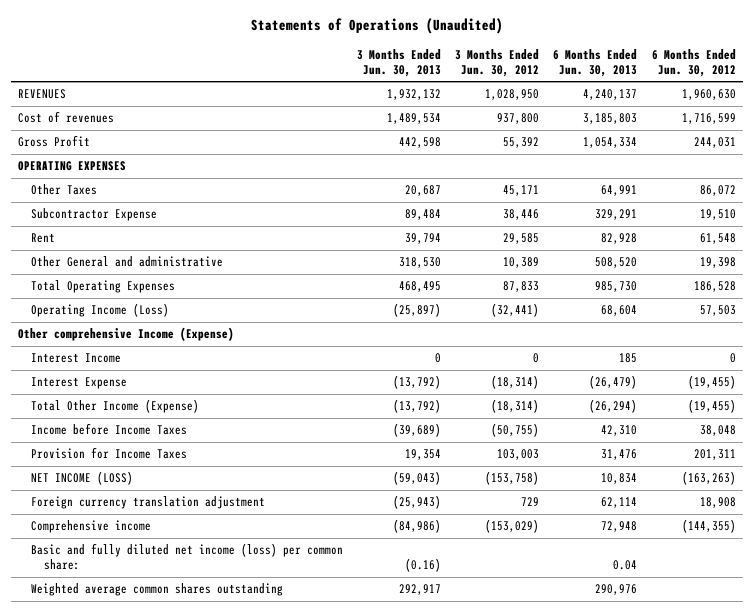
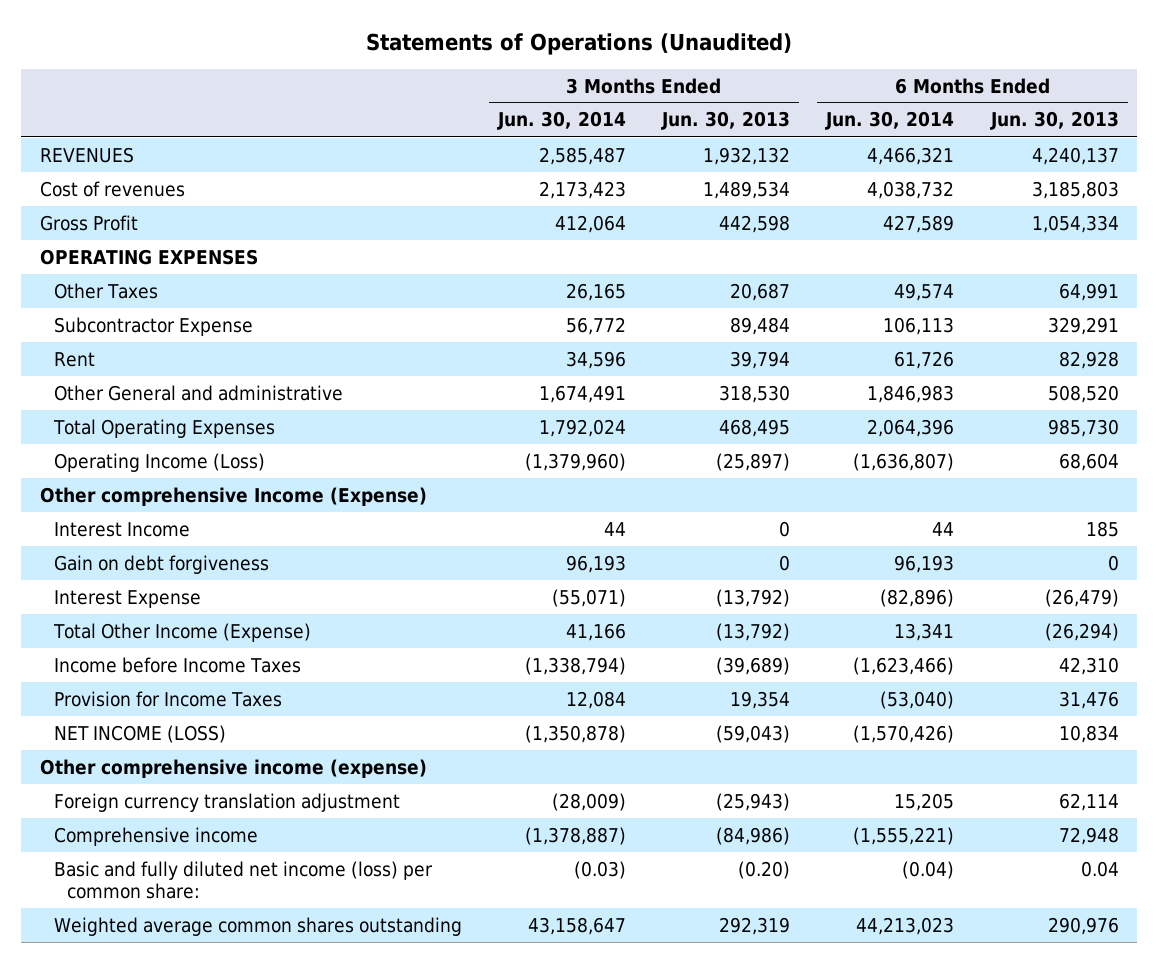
[455,48,540,77] 3 Months Ended Jun. 30, 2012 -> none
[651,48,736,77] 6 Months Ended Jun. 30, 2012 -> none
none -> [496,111,626,131] Jun. 30, 2014
none -> [825,111,955,131] Jun. 30, 2014
none -> [53,554,269,574] Gain on debt forgiveness
none -> [39,758,427,778] Other comprehensive income (expense)
[405,557,442,572] (0.16) -> [738,860,791,879] (0.20)
[399,584,442,596] 292,917 -> [719,916,791,935] 292,319

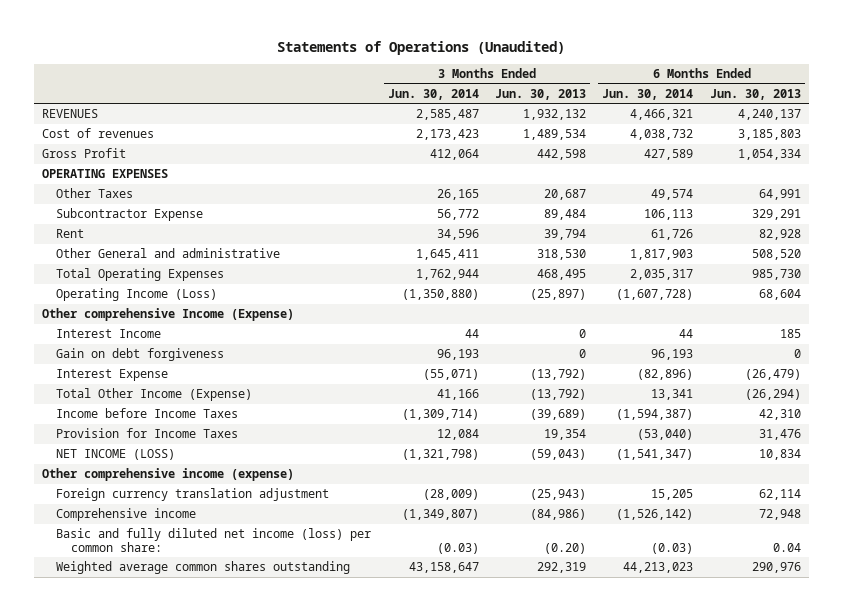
[538,384,626,403] 1,674,491 -> [415,249,479,261] 1,645,411
[867,384,955,403] 1,846,983 -> [630,249,694,261] 1,817,903
[538,418,626,437] 1,792,024 -> [415,269,479,281] 1,762,944
[867,418,955,437] 2,064,396 -> [630,269,694,281] 2,035,317
[524,452,626,471] (1,379,960) -> [401,289,479,301] (1,350,880)
[853,452,955,471] (1,636,807) -> [616,289,694,301] (1,607,728)
[524,656,626,675] (1,338,794) -> [401,409,479,421] (1,309,714)
[853,656,955,675] (1,623,466) -> [616,409,694,421] (1,594,387)
[524,724,626,743] (1,350,878) -> [401,449,479,461] (1,321,798)
[853,724,955,743] (1,570,426) -> [616,449,694,461] (1,541,347)
[524,826,626,845] (1,378,887) -> [401,509,479,521] (1,349,807)
[853,826,955,845] (1,555,221) -> [616,509,694,521] (1,526,142)
[902,860,955,879] (0.04) -> [651,542,694,554] (0.03)

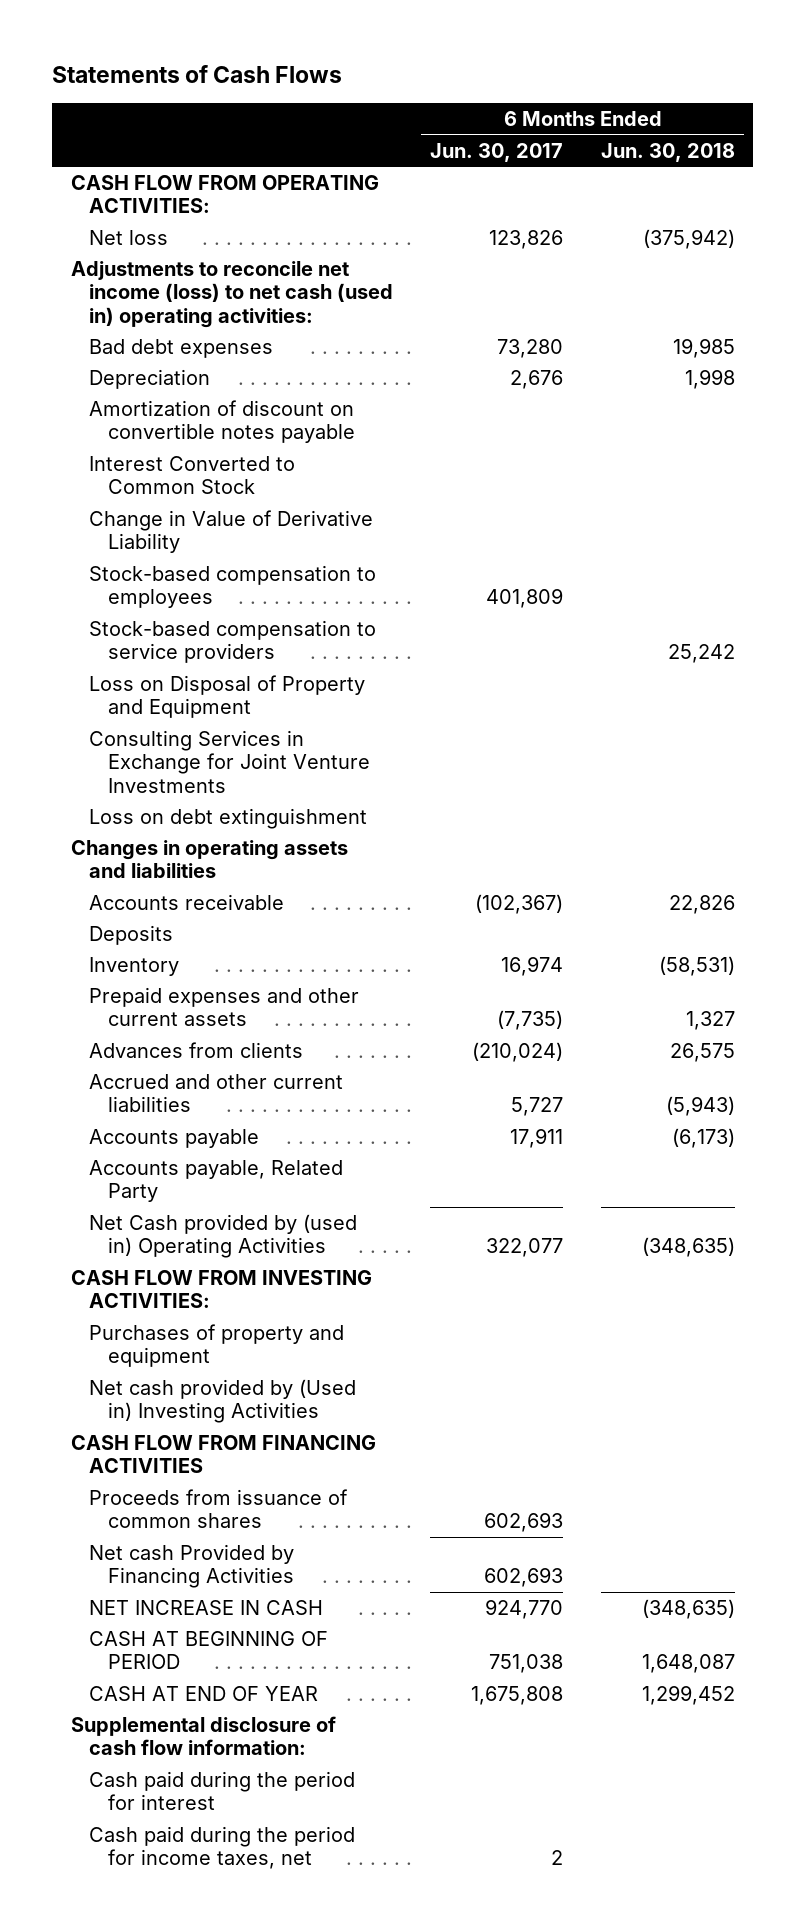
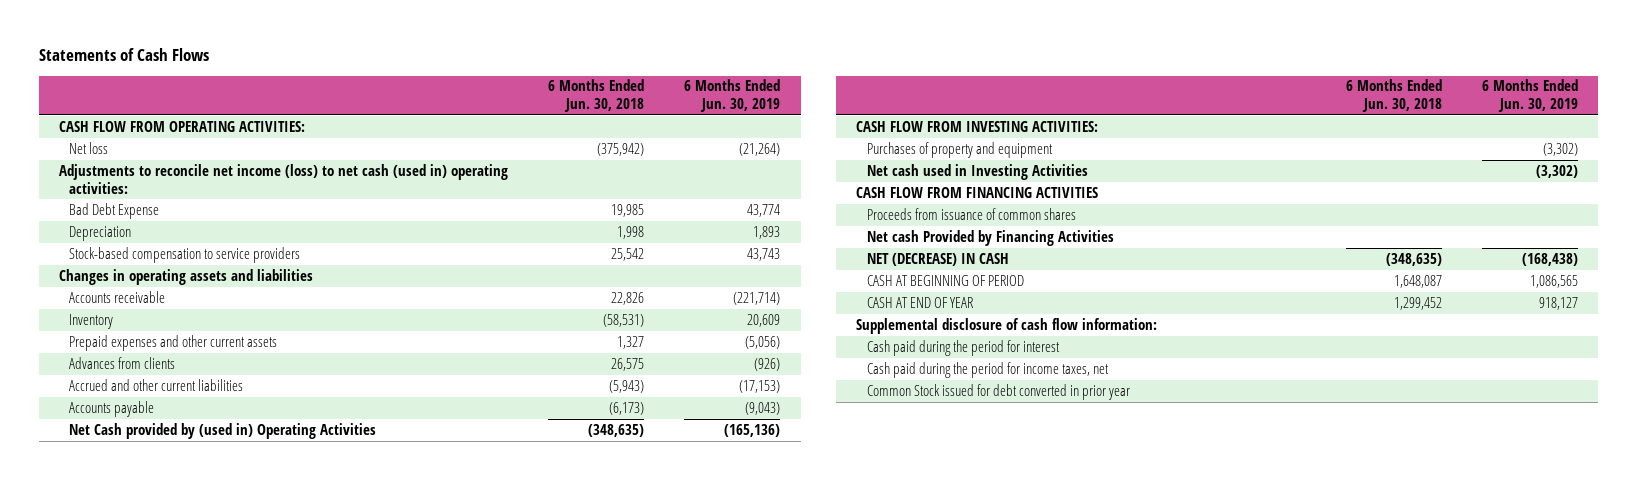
[430,142,564,162] Jun. 30, 2017 -> none
none -> [684,79,781,113] 6 Months Ended Jun. 30, 2019
[89,338,274,358] Bad debt expenses -> [69,202,160,219] Bad Debt Expense
[89,399,355,444] Amortization of discount on convertible notes payable -> none
[89,455,296,495] Interest Converted to Common Stock -> none
[89,509,374,554] Change in Value of Derivative Liability -> none
[89,564,377,609] Stock-based compensation to employees -> none
[89,674,366,719] Loss on Disposal of Property and Equipment -> none
[89,729,370,793] Consulting Services in Exchange for Joint Venture Investments -> none
[89,807,368,829] Loss on debt extinguishment -> none
[667,644,735,664] 25,242 -> [611,247,645,261] 25,542
[89,924,174,945] Deposits -> none
[89,1159,344,1203] Accounts payable, Related Party -> none
[89,1378,357,1424] Net cash provided by (Used in) Investing Activities -> [866,163,1088,180] Net cash used in Investing Activities
[89,1599,324,1615] NET INCREASE IN CASH -> [866,252,1009,266] NET (DECREASE) IN CASH
none -> [866,383,1130,400] Common Stock issued for debt converted in prior year

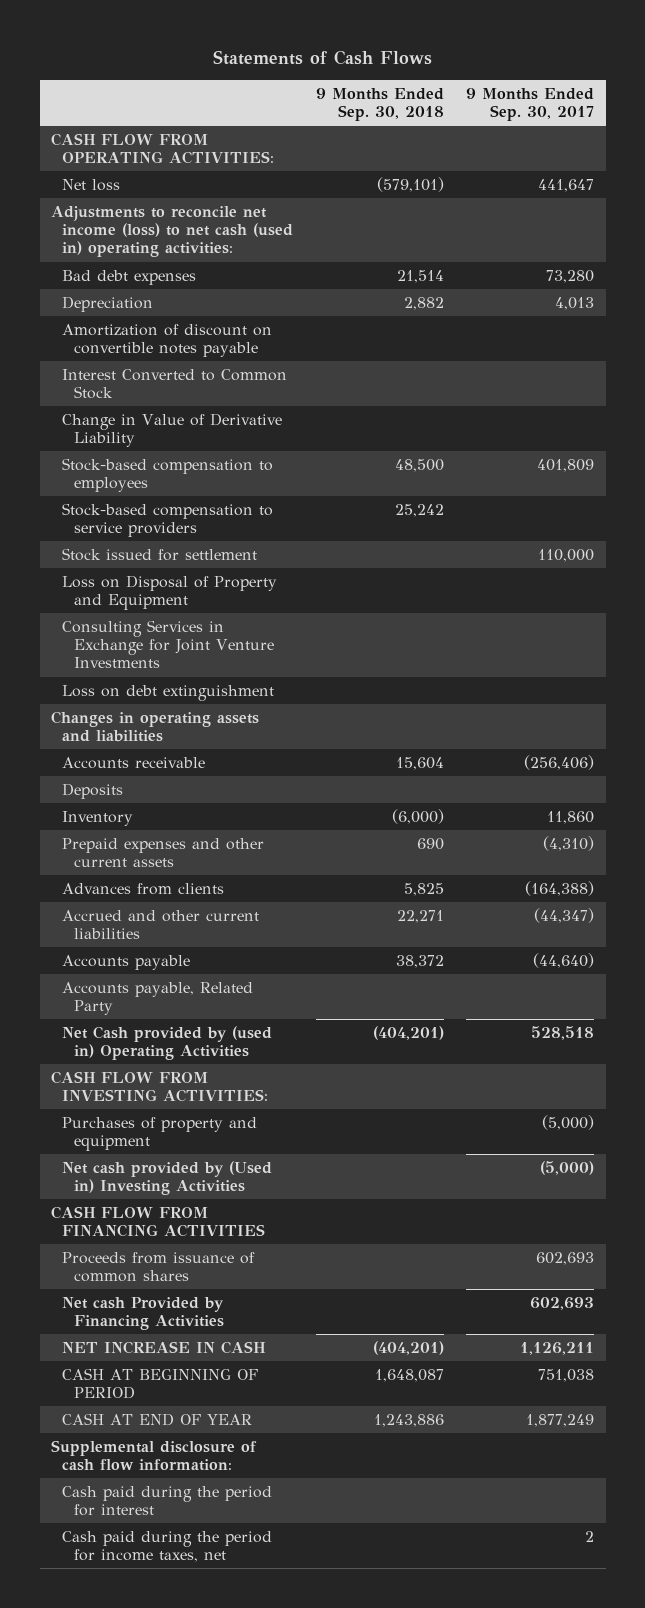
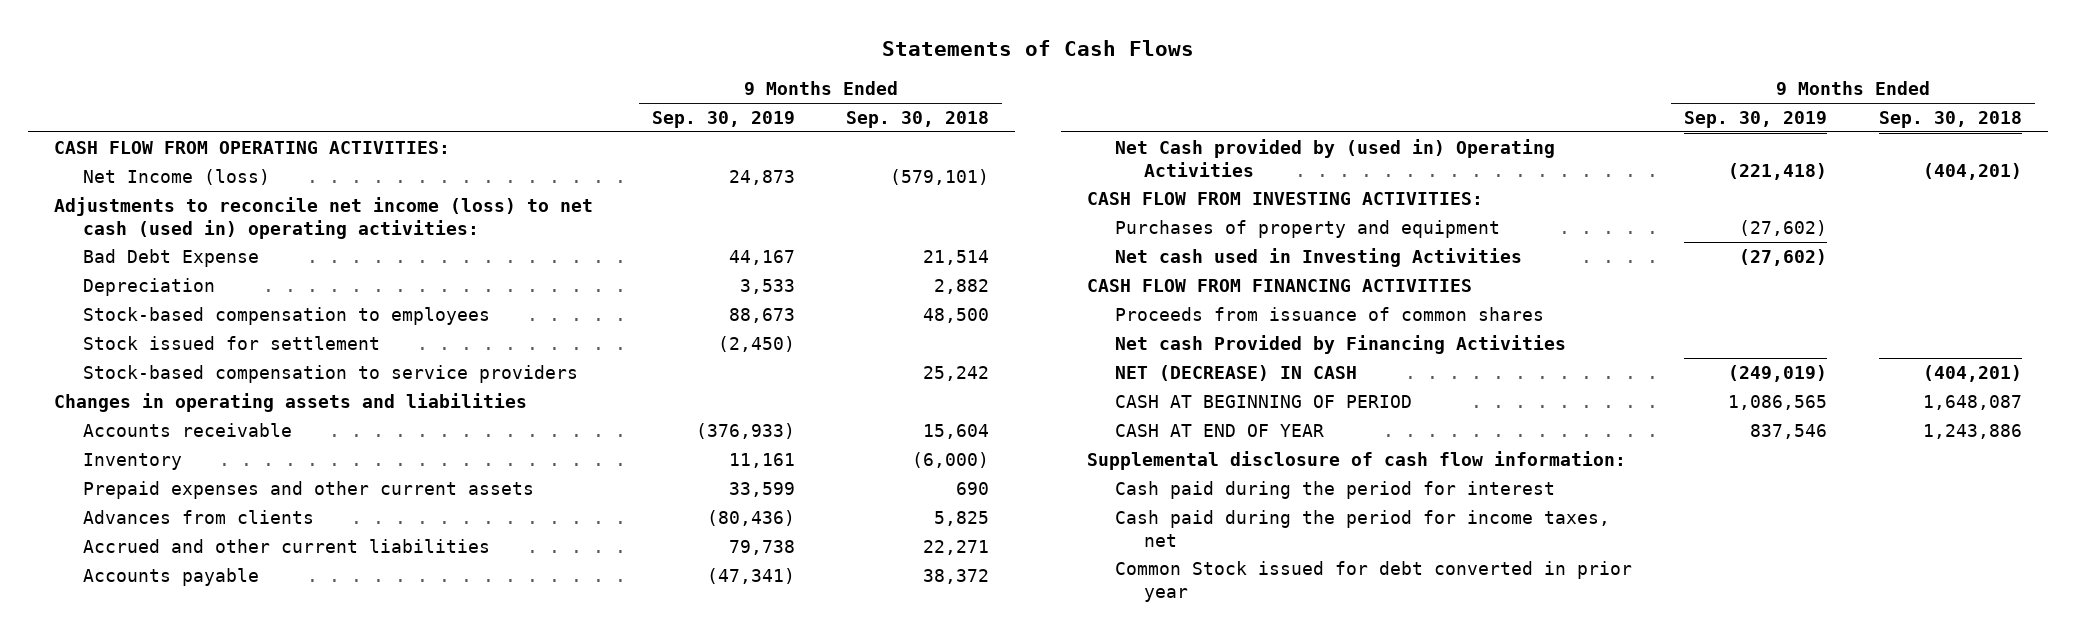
[466,88,595,122] 9 Months Ended Sep. 30, 2017 -> none
none -> [651,111,795,129] Sep. 30, 2019
[62,179,121,192] Net loss -> [82,168,270,185] Net Income (loss)
[62,270,197,286] Bad debt expenses -> [82,248,259,267] Bad Debt Expense
[62,324,273,358] Amortization of discount on convertible notes payable -> none
[62,369,288,400] Interest Converted to Common Stock -> none
[62,413,283,448] Change in Value of Derivative Liability -> none
[62,575,278,611] Loss on Disposal of Property and Equipment -> none
[62,620,274,669] Consulting Services in Exchange for Joint Venture Investments -> none
[62,685,275,702] Loss on debt extinguishment -> none
[62,503,274,538] Stock-based compensation to service providers -> [82,364,578,383] Stock-based compensation to service providers
[62,783,124,800] Deposits -> none
[62,982,254,1016] Accounts payable, Related Party -> none
[62,1161,273,1196] Net cash provided by (Used in) Investing Activities -> [1115,247,1523,267] Net cash used in Investing Activities
[62,1341,267,1355] NET INCREASE IN CASH -> [1115,364,1358,381] NET (DECREASE) IN CASH
none -> [1115,560,1633,602] Common Stock issued for debt converted in prior year

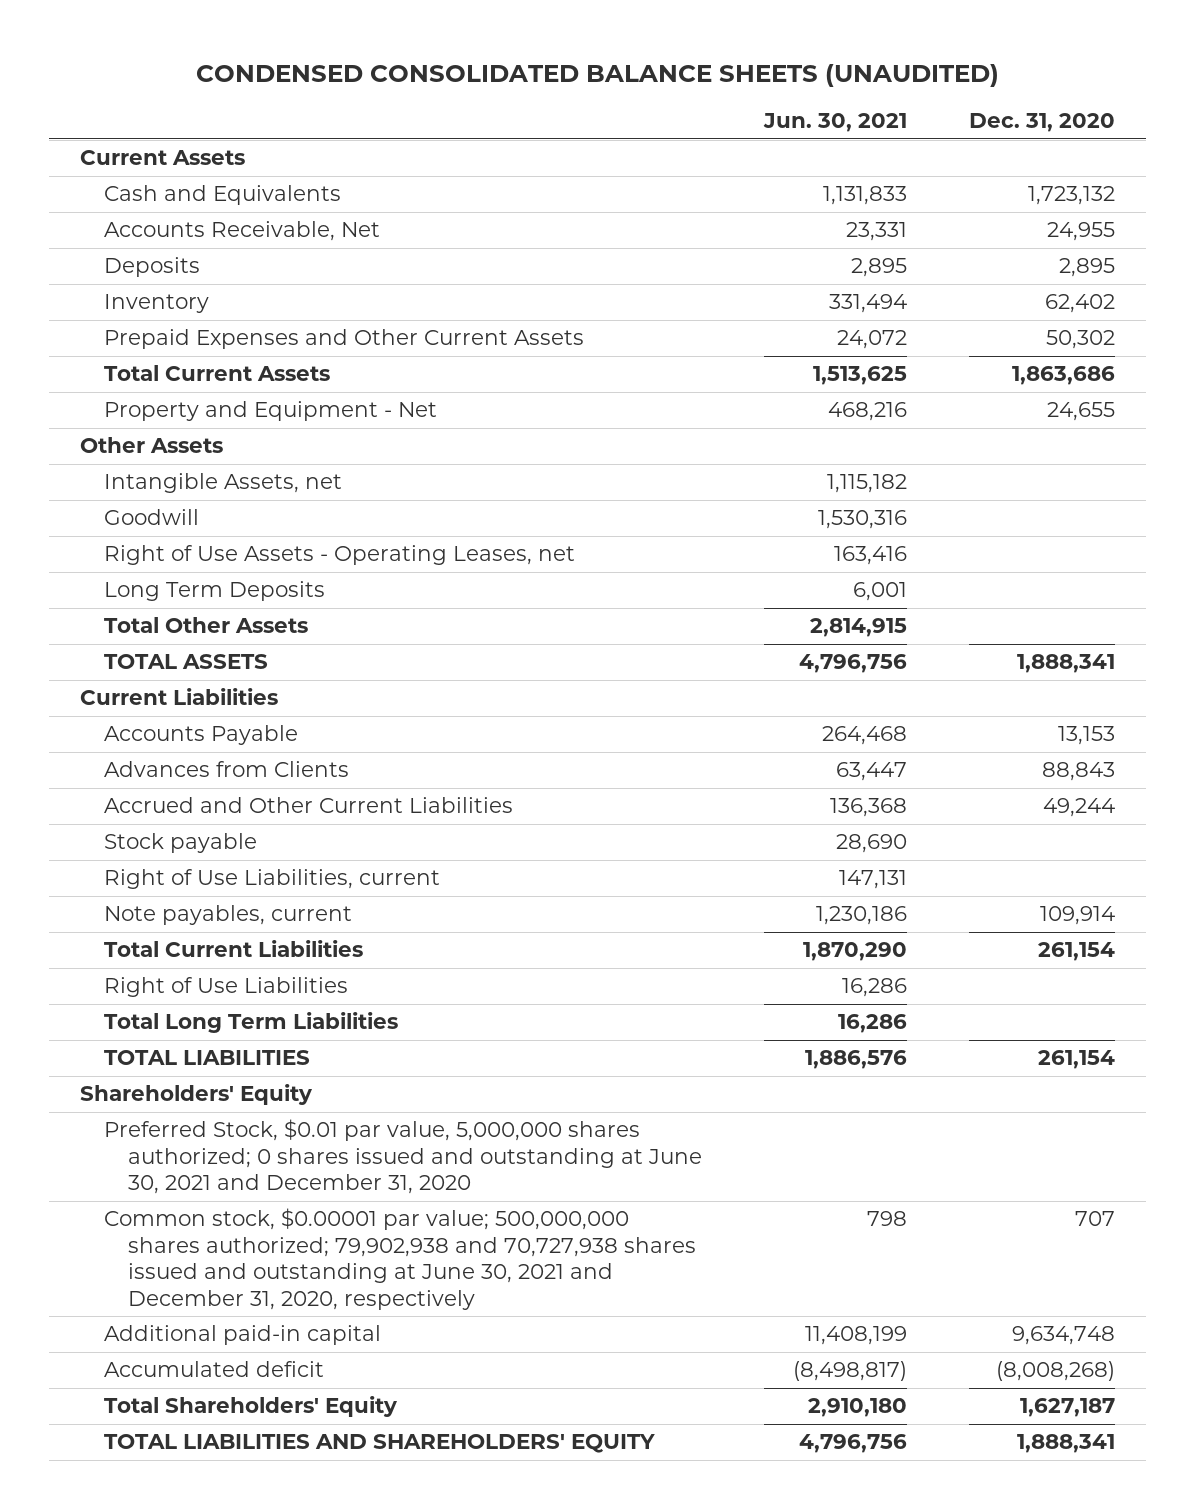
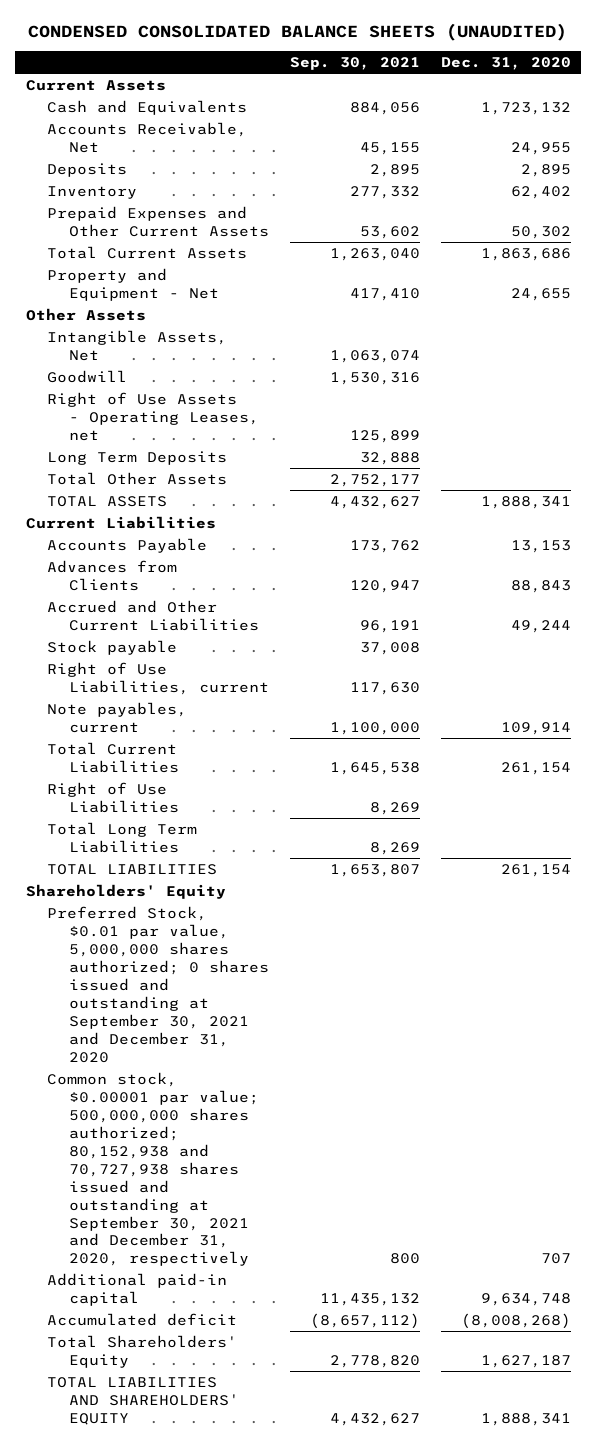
[763,113,908,133] Jun. 30, 2021 -> none
none -> [289,56,420,70] Sep. 30, 2021
[103,473,342,494] Intangible Assets, net -> [47,329,228,361] Intangible Assets, Net
[103,1119,702,1195] Preferred Stock, $0.01 par value, 5,000,000 shares authorized; 0 shares issued and outstanding at June 30, 2021 and December 31, 2020 -> [47,905,269,1063] Preferred Stock, $0.01 par value, 5,000,000 shares authorized; 0 shares issued and outstanding at September 30, 2021 and December 31, 2020
[103,1208,696,1310] Common stock, $0.00001 par value; 500,000,000 shares authorized; 79,902,938 and 70,727,938 shares issued and outstanding at June 30, 2021 and December 31, 2020, respectively -> [47,1071,259,1267] Common stock, $0.00001 par value; 500,000,000 shares authorized; 80,152,938 and 70,727,938 shares issued and outstanding at September 30, 2021 and December 31, 2020, respectively

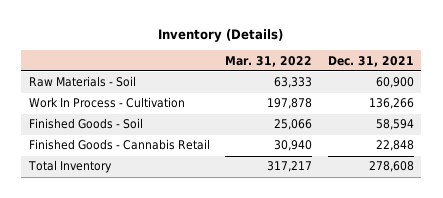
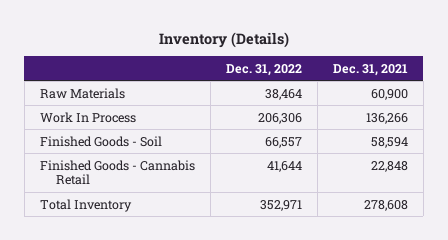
[225,55,313,67] Mar. 31, 2022 -> none
none -> [225,63,302,76] Dec. 31, 2022
[28,76,136,88] Raw Materials - Soil -> [39,87,125,99] Raw Materials
[28,97,185,109] Work In Process - Cultivation -> [39,111,136,123] Work In Process

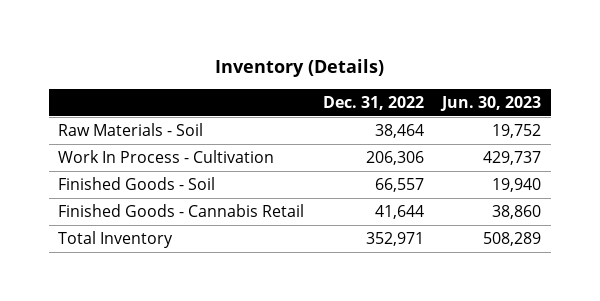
[332,63,408,76] Dec. 31, 2021 -> none
none -> [440,96,542,112] Jun. 30, 2023
[39,87,125,99] Raw Materials -> [58,122,204,136] Raw Materials - Soil
[39,111,136,123] Work In Process -> [58,149,275,163] Work In Process - Cultivation

